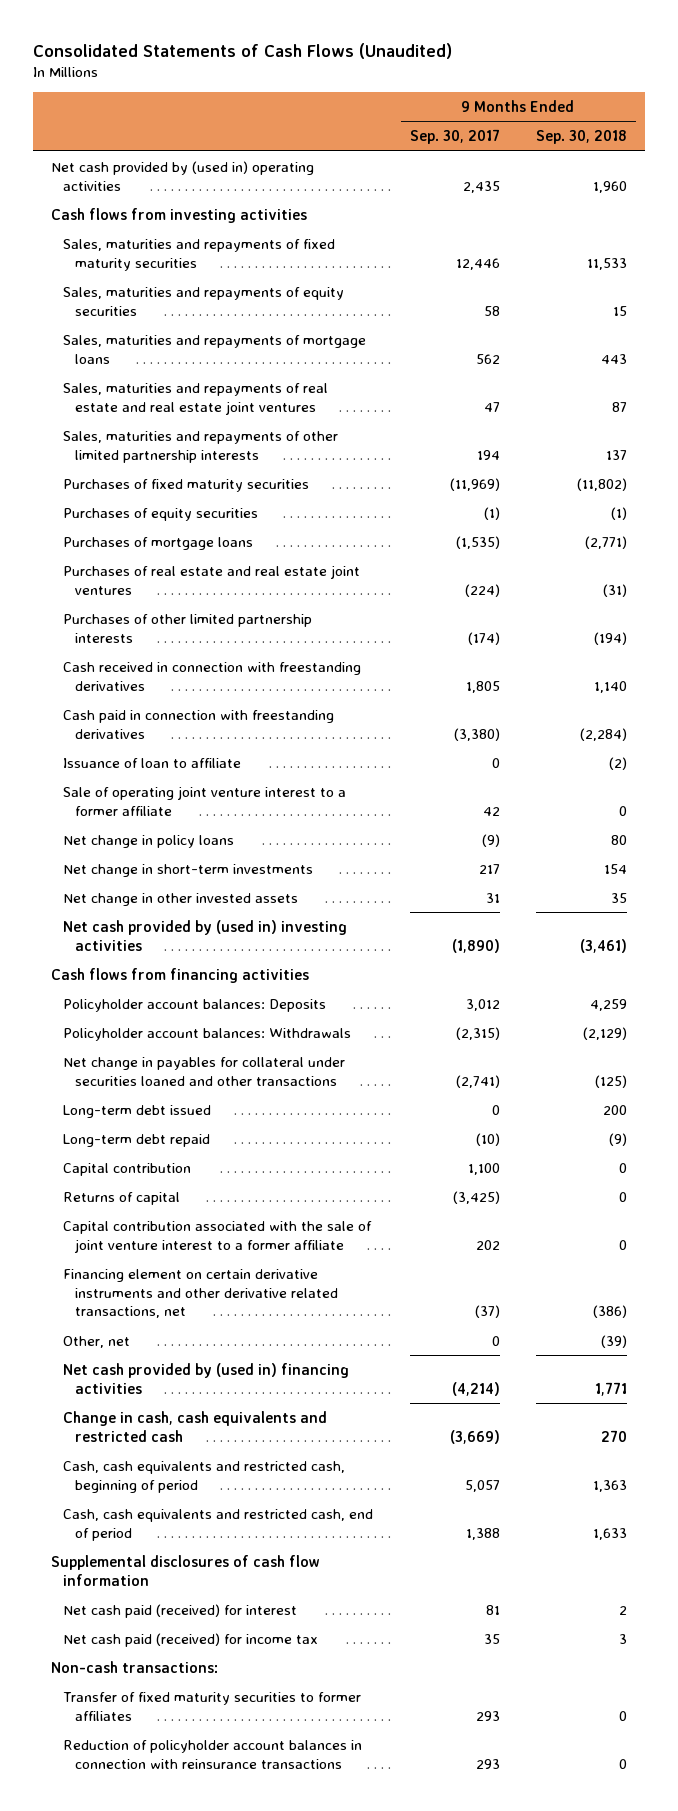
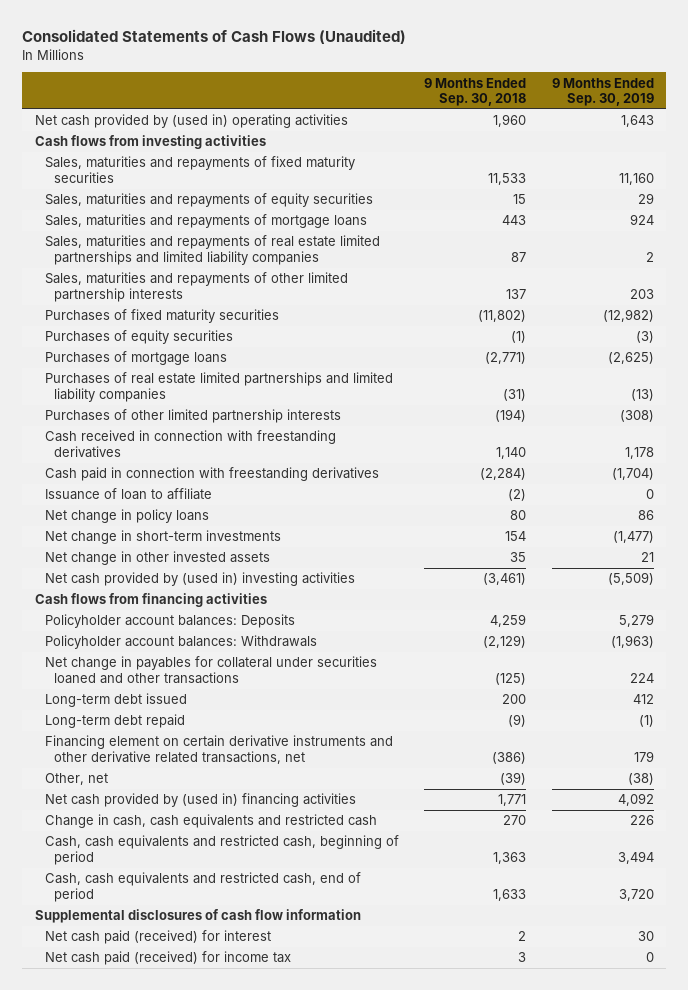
[409,129,500,145] Sep. 30, 2017 -> none
none -> [551,77,654,107] 9 Months Ended Sep. 30, 2019
[63,382,329,415] Sales, maturities and repayments of real estate and real estate joint ventures -> [44,235,380,265] Sales, maturities and repayments of real estate limited partnerships and limited liability companies
[63,564,361,595] Purchases of real estate and real estate joint ventures -> [44,372,393,402] Purchases of real estate limited partnerships and limited liability companies
[63,785,347,816] Sale of operating joint venture interest to a former affiliate -> none
[63,1162,192,1176] Capital contribution -> none
[63,1191,181,1205] Returns of capital -> none
[63,1220,373,1253] Capital contribution associated with the sale of joint venture interest to a former affiliate -> none
[51,1660,219,1673] Non-cash transactions: -> none
[63,1691,362,1721] Transfer of fixed maturity securities to former affiliates -> none
[63,1739,363,1769] Reduction of policyholder account balances in connection with reinsurance transactions -> none

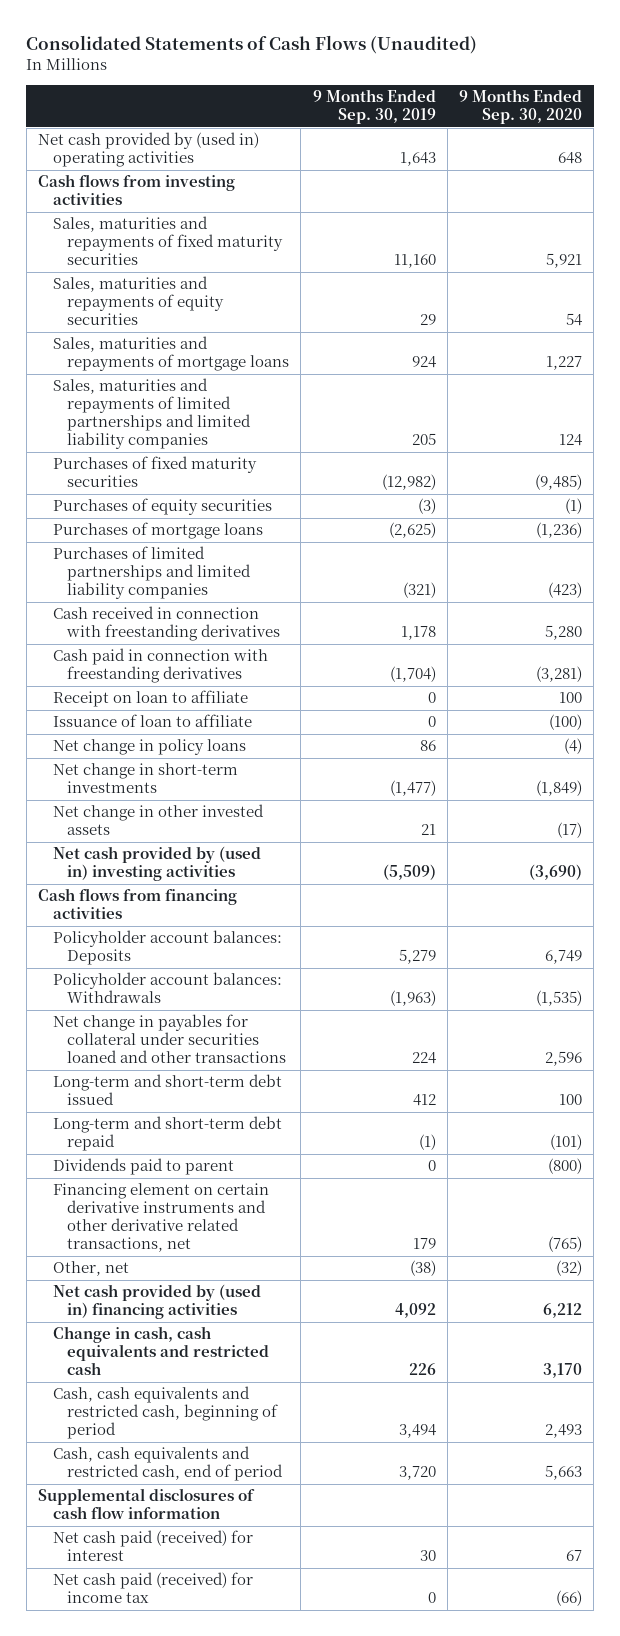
[424,77,527,107] 9 Months Ended Sep. 30, 2018 -> none
none -> [458,89,582,125] 9 Months Ended Sep. 30, 2020
[44,235,380,265] Sales, maturities and repayments of real estate limited partnerships and limited liability companies -> none
[44,272,348,302] Sales, maturities and repayments of other limited partnership interests -> [52,378,252,450] Sales, maturities and repayments of limited partnerships and limited liability companies
[629,288,654,299] 203 -> [411,433,436,446] 205
[44,372,393,402] Purchases of real estate limited partnerships and limited liability companies -> none
[44,409,341,424] Purchases of other limited partnership interests -> [52,546,252,600] Purchases of limited partnerships and limited liability companies
[619,410,654,423] (308) -> [402,582,436,599] (321)
none -> [52,690,248,708] Receipt on loan to affiliate
[44,693,187,708] Long-term debt issued -> [52,1074,282,1106] Long-term and short-term debt issued
[44,714,185,729] Long-term debt repaid -> [52,1116,282,1152] Long-term and short-term debt repaid
none -> [52,1158,234,1176] Dividends paid to parent

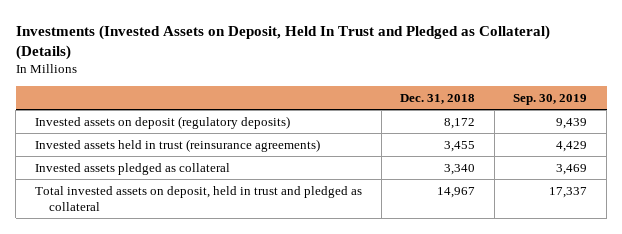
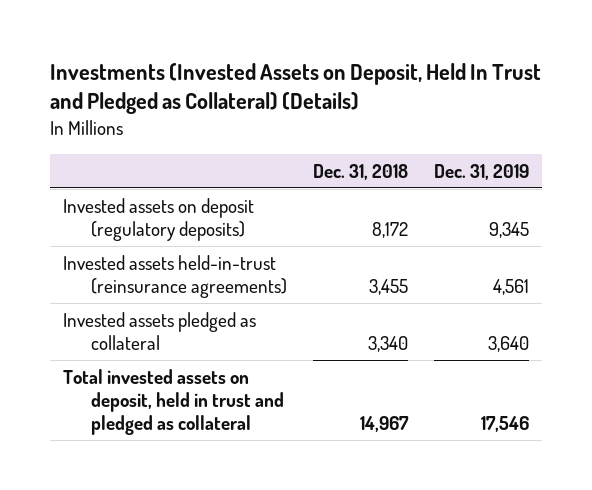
[513,93,588,105] Sep. 30, 2019 -> none
none -> [433,163,529,180] Dec. 31, 2019
[35,138,321,152] Invested assets held in trust (reinsurance agreements) -> [63,255,287,299] Invested assets held-in-trust (reinsurance agreements)

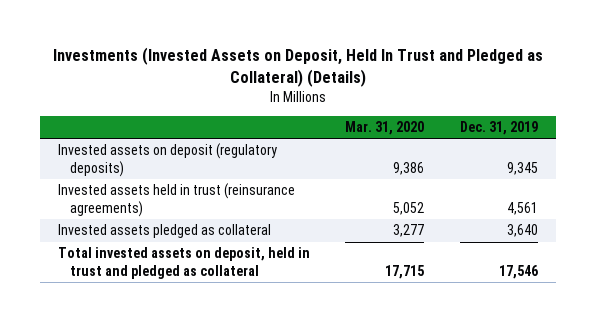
[312,163,408,180] Dec. 31, 2018 -> none
none -> [345,121,425,136] Mar. 31, 2020
[63,255,287,299] Invested assets held-in-trust (reinsurance agreements) -> [57,183,295,217] Invested assets held in trust (reinsurance agreements)

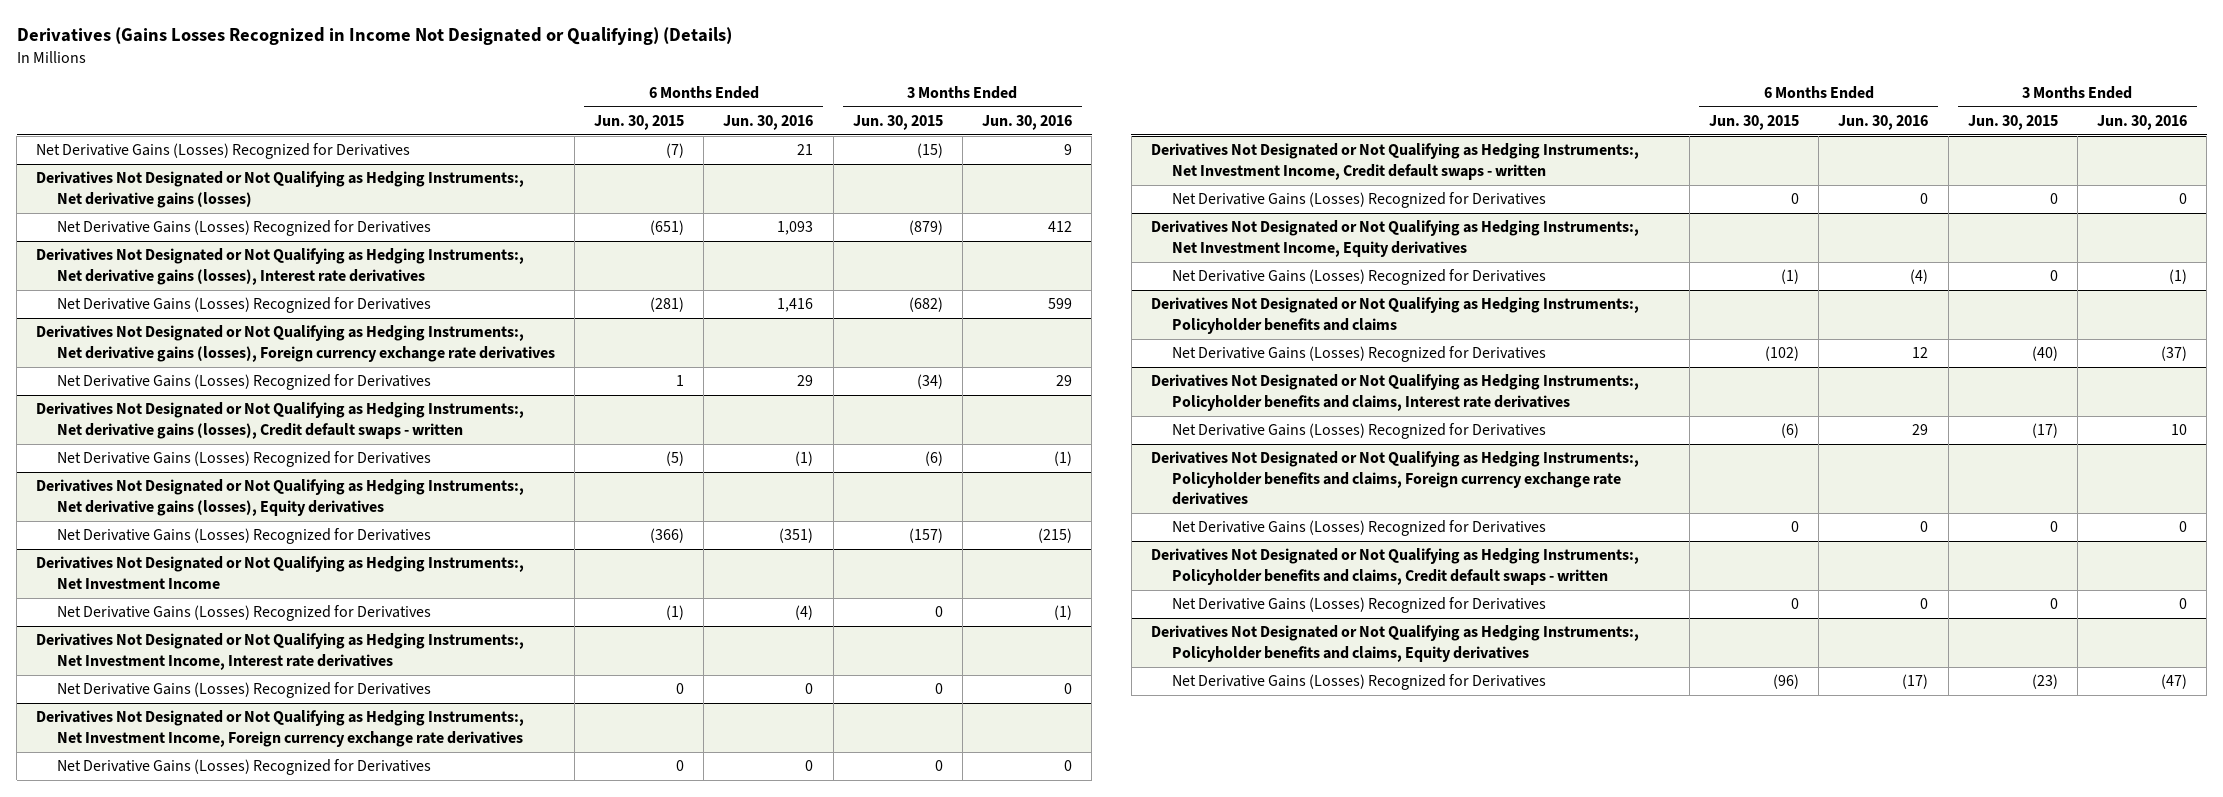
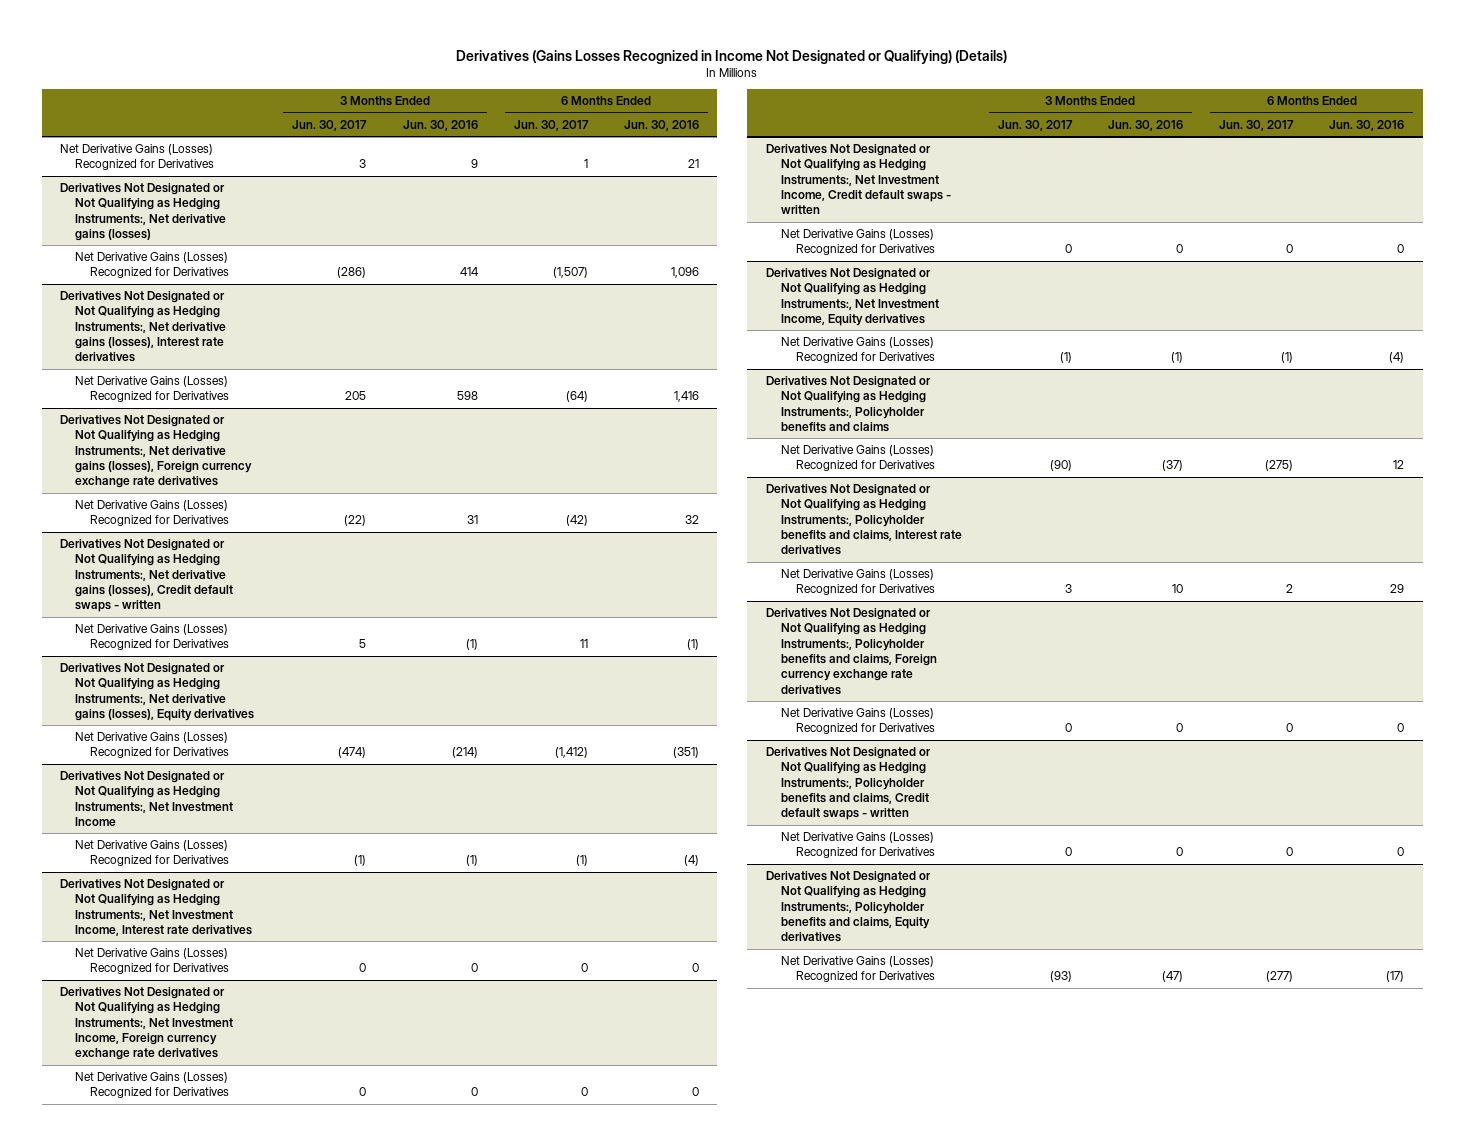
[594,114,685,130] Jun. 30, 2015 -> none
[852,114,943,130] Jun. 30, 2015 -> none
none -> [292,119,368,131] Jun. 30, 2017
none -> [513,119,589,131] Jun. 30, 2017
[777,221,814,236] 1,093 -> [671,267,700,279] 1,096
[1048,221,1073,233] 412 -> [459,267,479,277] 414
[1048,298,1073,310] 599 -> [456,391,478,401] 598
[797,375,814,387] 29 -> [685,515,700,525] 32
[1056,375,1073,387] 29 -> [466,515,478,525] 31
[1038,528,1073,544] (215) -> [451,747,478,759] (214)

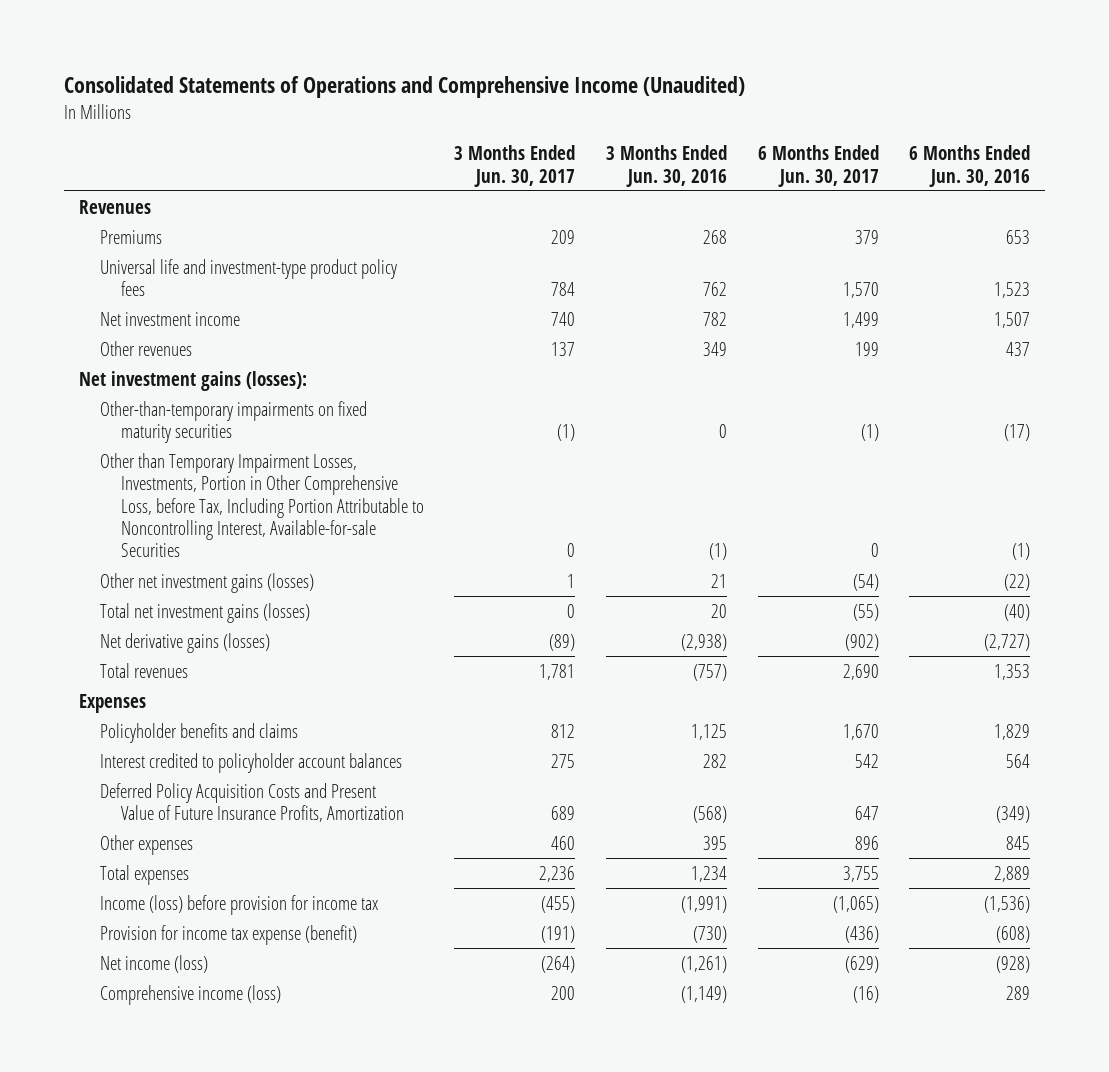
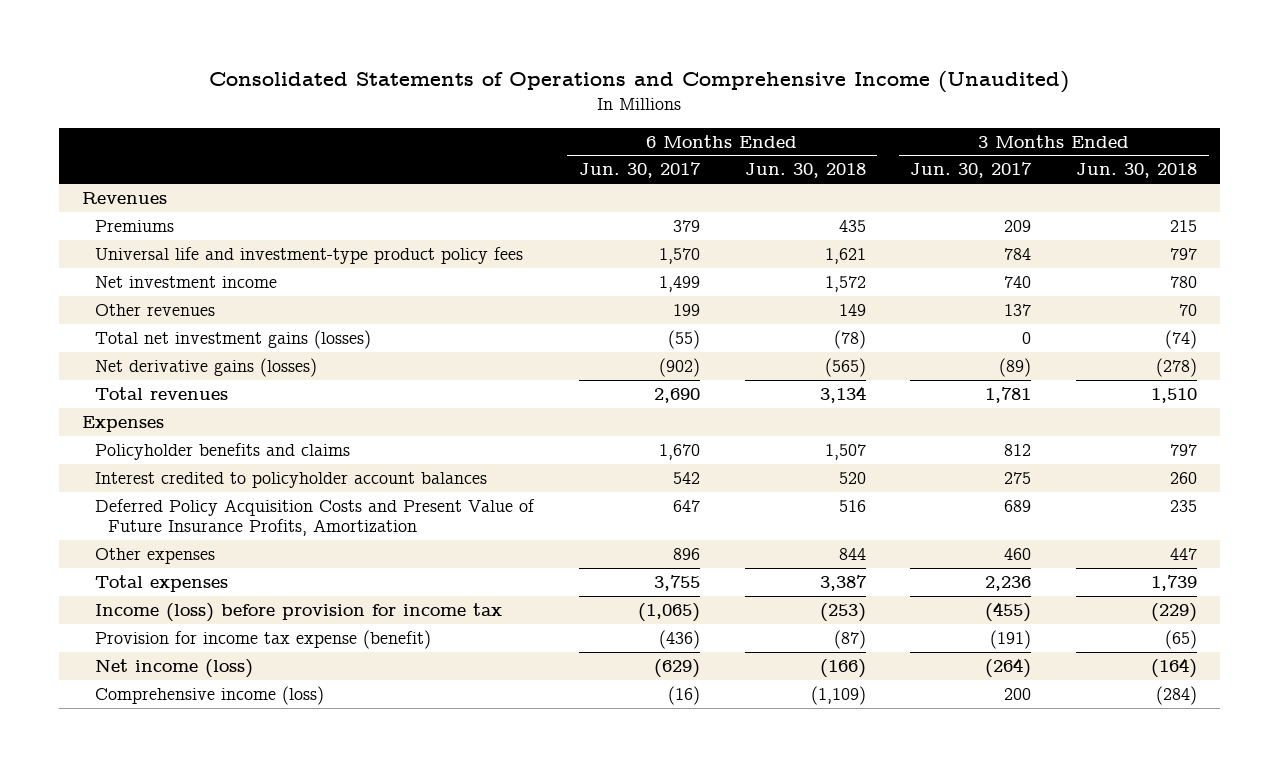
[606,145,728,187] 3 Months Ended Jun. 30, 2016 -> none
[909,145,1031,187] 6 Months Ended Jun. 30, 2016 -> none
none -> [744,163,866,179] Jun. 30, 2018
none -> [1076,163,1198,179] Jun. 30, 2018
[78,370,307,391] Net investment gains (losses): -> none
[99,400,367,444] Other-than-temporary impairments on fixed maturity securities -> none
[99,452,424,558] Other than Temporary Impairment Losses, Investments, Portion in Other Comprehensive Loss, before Tax, Including Portion Attributable to Noncontrolling Interest, Available-for-sale Securities -> none
[99,572,314,593] Other net investment gains (losses) -> none

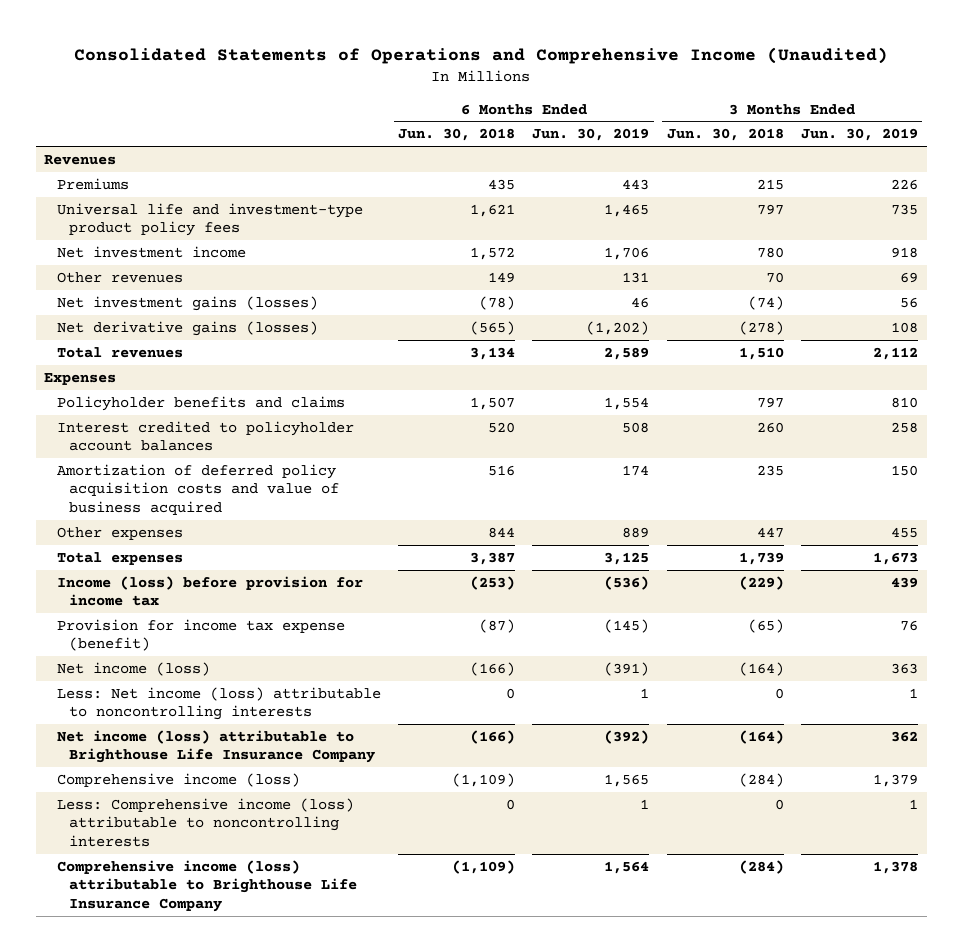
[578,162,701,179] Jun. 30, 2017 -> none
[910,162,1033,179] Jun. 30, 2017 -> none
none -> [532,128,650,142] Jun. 30, 2019
none -> [800,128,918,142] Jun. 30, 2019
[94,329,371,349] Total net investment gains (losses) -> [56,295,318,311] Net investment gains (losses)
[94,498,535,537] Deferred Policy Acquisition Costs and Present Value of Future Insurance Profits, Amortization -> [56,463,339,515] Amortization of deferred policy acquisition costs and value of business acquired
none -> [56,686,381,721] Less: Net income (loss) attributable to noncontrolling interests
none -> [56,729,375,764] Net income (loss) attributable to Brighthouse Life Insurance Company
none -> [56,797,354,847] Less: Comprehensive income (loss) attributable to noncontrolling interests
none -> [56,859,357,912] Comprehensive income (loss) attributable to Brighthouse Life Insurance Company

